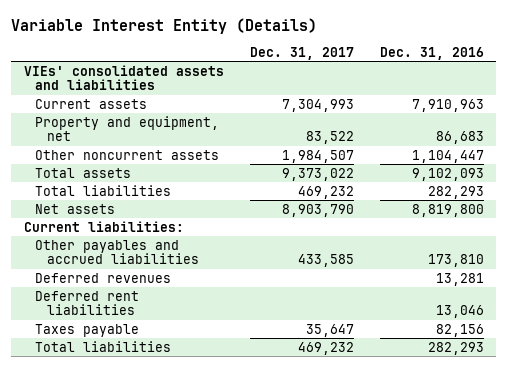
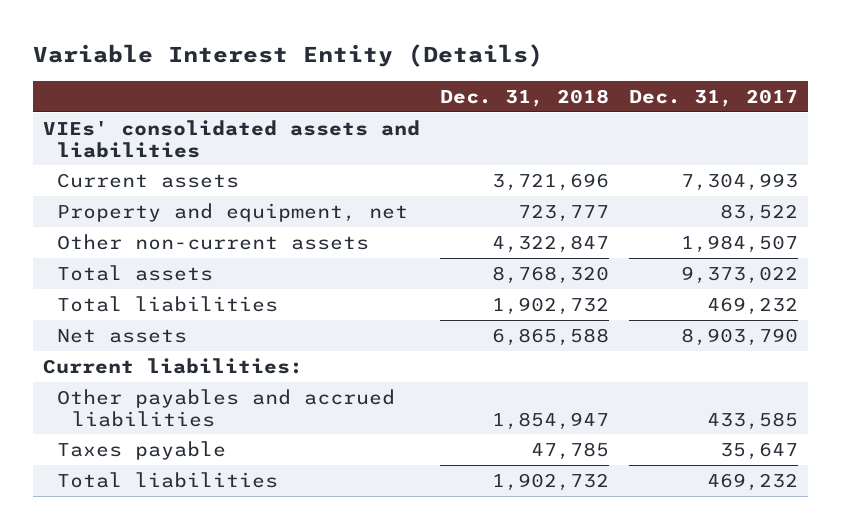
[379,46,484,60] Dec. 31, 2016 -> none
none -> [440,88,610,107] Dec. 31, 2018
[35,149,220,160] Other noncurrent assets -> [57,233,370,250] Other non-current assets
[35,272,172,283] Deferred revenues -> none
[35,290,140,316] Deferred rent liabilities -> none

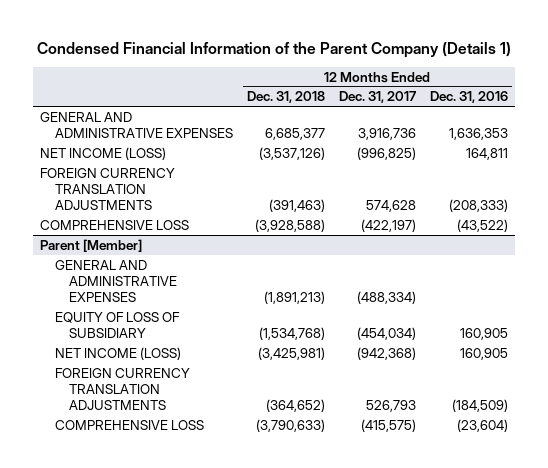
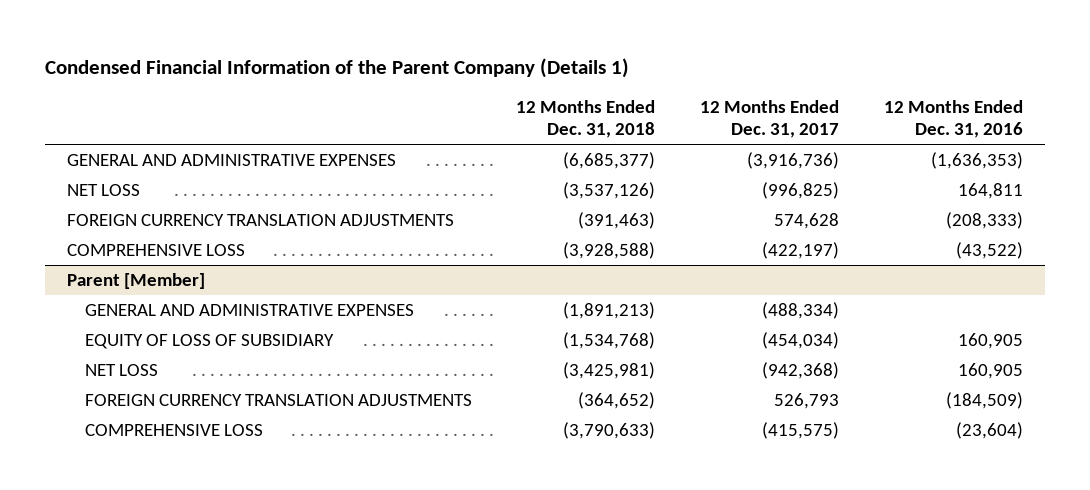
[264,127,325,140] 6,685,377 -> [563,151,656,169] (6,685,377)
[357,127,416,140] 3,916,736 -> [746,151,839,169] (3,916,736)
[449,127,509,140] 1,636,353 -> [930,151,1023,169] (1,636,353)
[40,146,167,160] NET INCOME (LOSS) -> [67,183,141,196] NET LOSS
[54,346,181,360] NET INCOME (LOSS) -> [84,363,158,376] NET LOSS

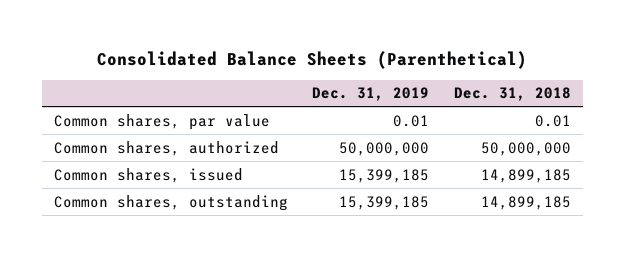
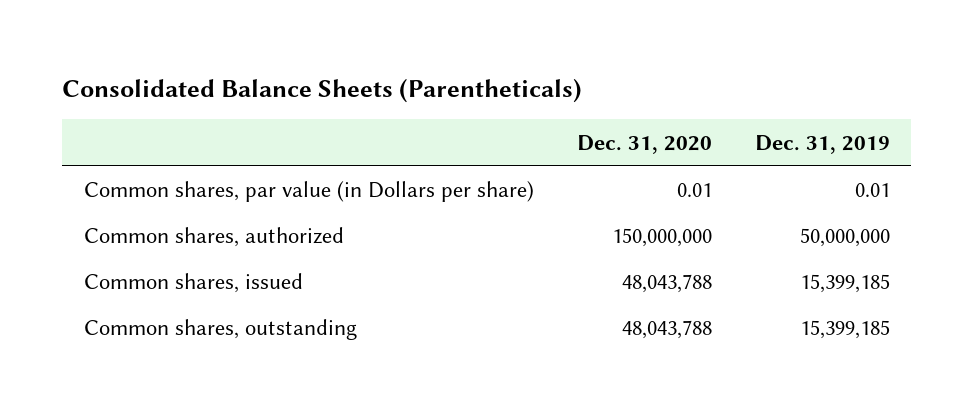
[97,50,528,69] Consolidated Balance Sheets (Parenthetical) -> [62,77,583,103] Consolidated Balance Sheets (Parentheticals)
[453,87,571,102] Dec. 31, 2018 -> none
none -> [576,134,712,154] Dec. 31, 2020
[53,113,270,130] Common shares, par value -> [83,181,534,203] Common shares, par value (in Dollars per share)

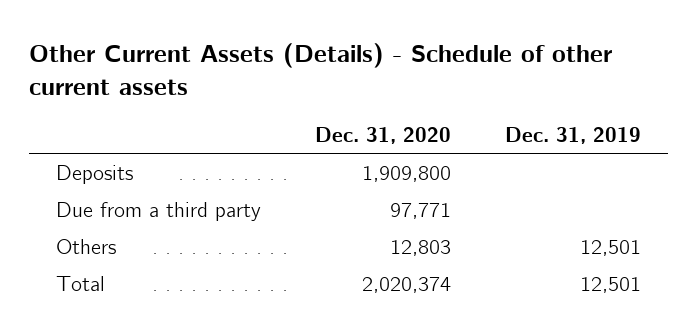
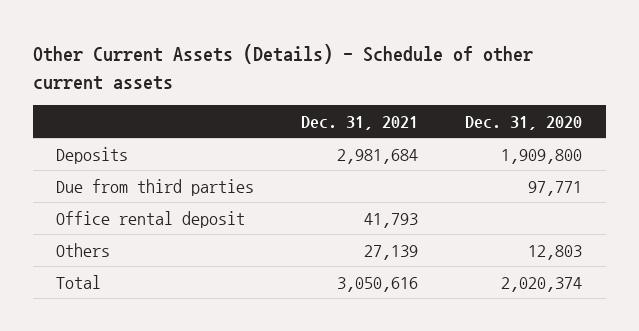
[504,126,641,144] Dec. 31, 2019 -> none
none -> [301,115,419,130] Dec. 31, 2021
[55,202,261,222] Due from a third party -> [56,178,255,196] Due from third parties
none -> [56,210,246,228] Office rental deposit

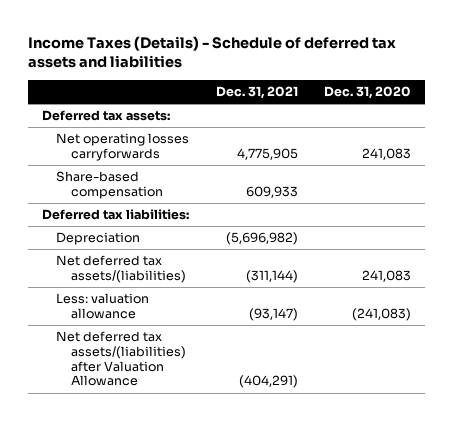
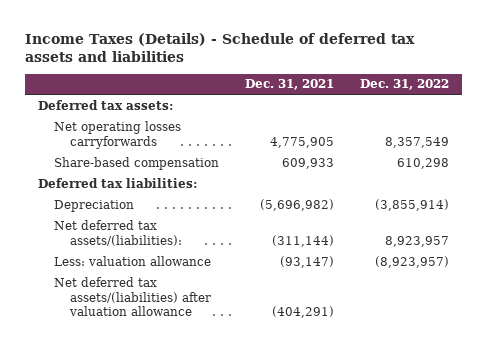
[324,86,412,100] Dec. 31, 2020 -> none
none -> [359,79,449,91] Dec. 31, 2022
[56,255,186,283] Net deferred tax assets/(liabilities) -> [54,219,183,246] Net deferred tax assets/(liabilities):
[56,331,186,387] Net deferred tax assets/(liabilities) after Valuation Allowance -> [54,276,212,317] Net deferred tax assets/(liabilities) after valuation allowance

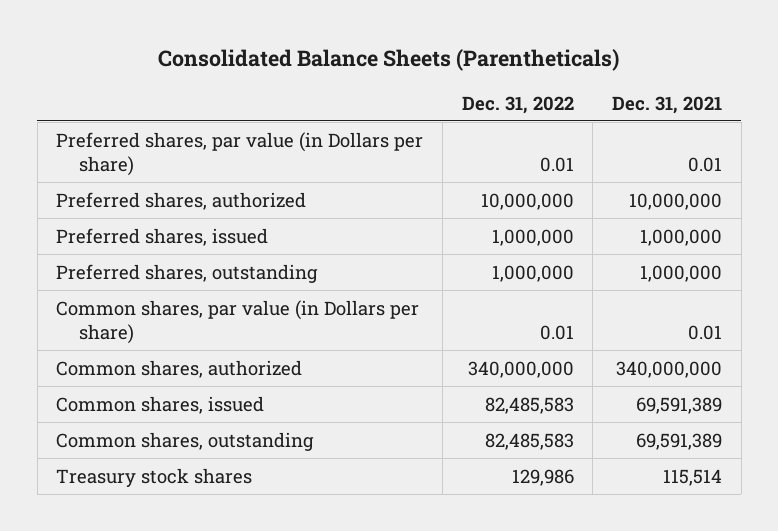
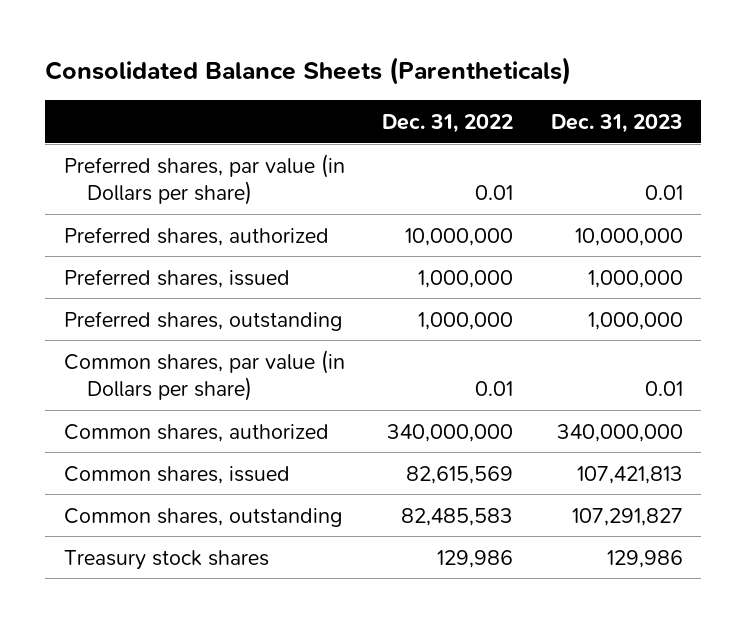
[612,95,723,114] Dec. 31, 2021 -> none
none -> [550,113,683,133] Dec. 31, 2023
[484,396,574,414] 82,485,583 -> [406,465,514,484] 82,615,569

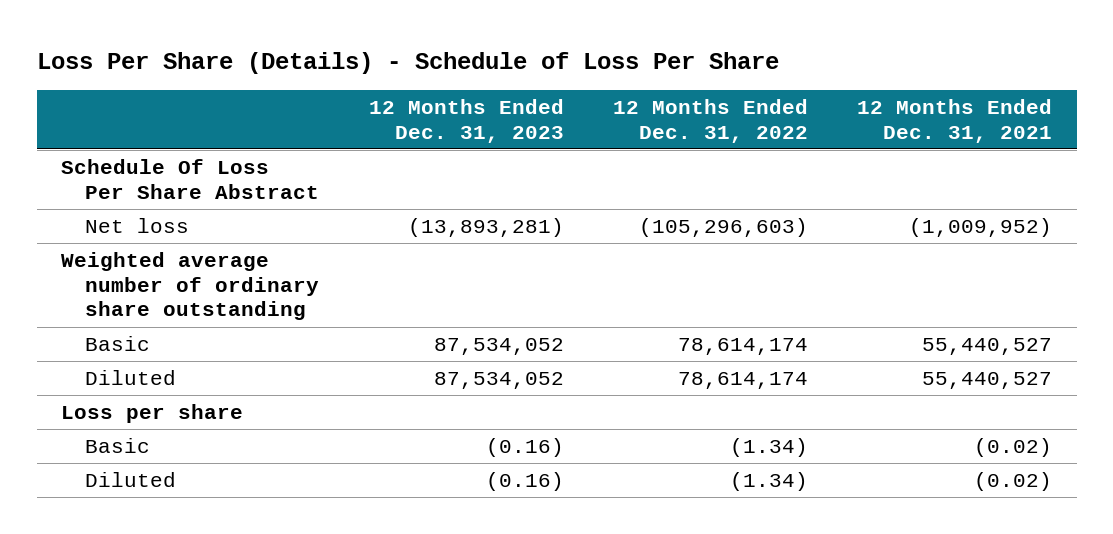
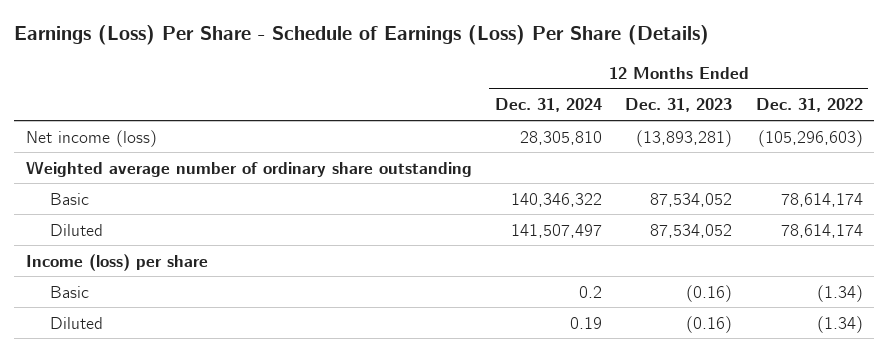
[36,52,779,75] Loss Per Share (Details) - Schedule of Loss Per Share -> [14,25,710,46] Earnings (Loss) Per Share - Schedule of Earnings (Loss) Per Share (Details)
[856,99,1052,143] 12 Months Ended Dec. 31, 2021 -> none
none -> [495,98,603,113] Dec. 31, 2024
[61,159,320,199] Schedule Of Loss Per Share Abstract -> none
[85,218,190,234] Net loss -> [25,129,157,147] Net income (loss)
[61,404,244,424] Loss per share -> [25,253,208,271] Income (loss) per share

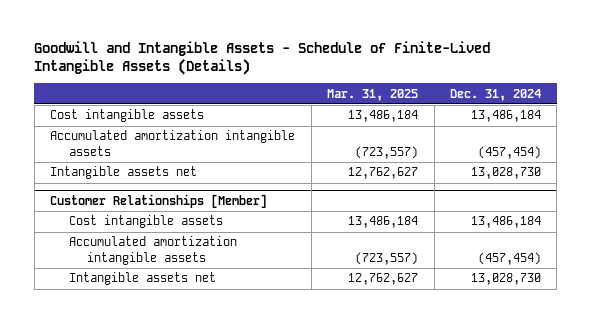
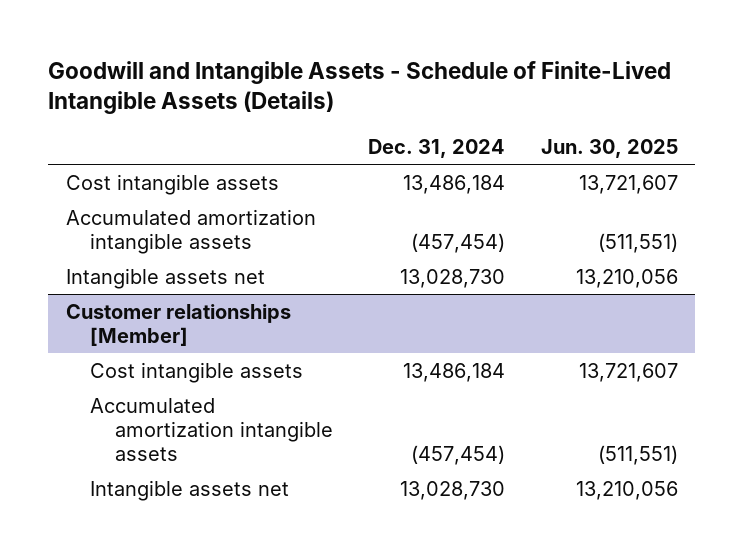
[327,88,419,101] Mar. 31, 2025 -> none
none -> [540,139,678,159] Jun. 30, 2025
[50,194,268,209] Customer Relationships [Member] -> [65,303,291,346] Customer relationships [Member]

